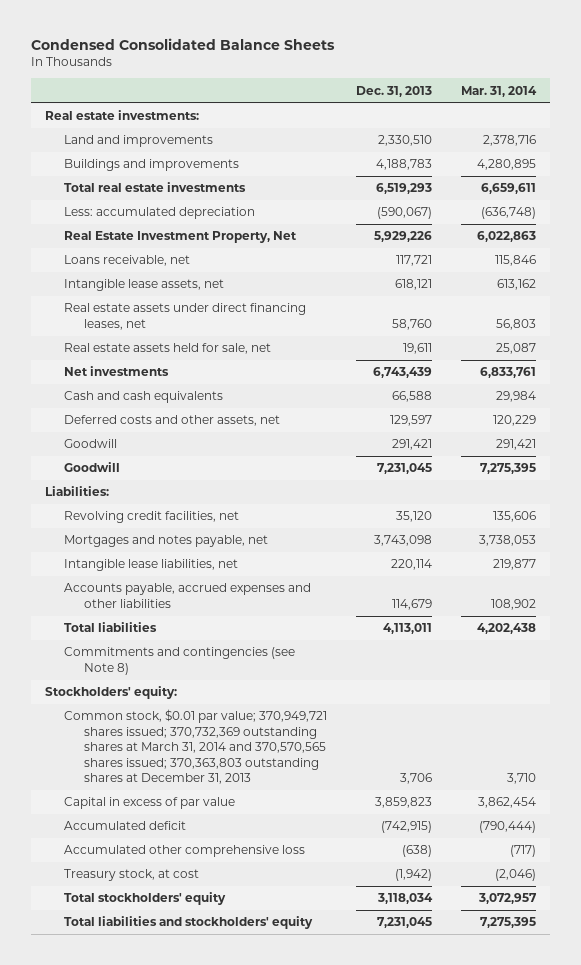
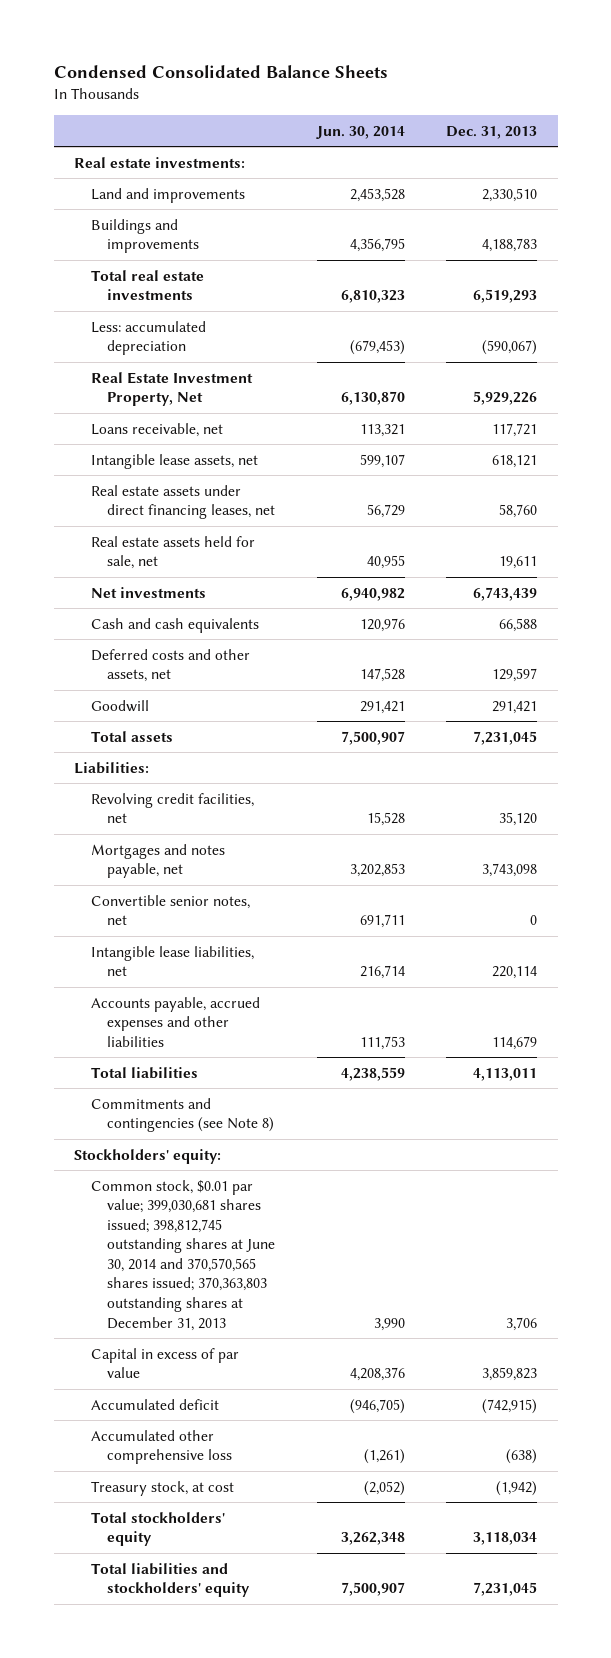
[460,85,537,97] Mar. 31, 2014 -> none
none -> [315,125,405,139] Jun. 30, 2014
[64,462,121,473] Goodwill -> [90,730,173,742] Total assets
none -> [90,894,250,926] Convertible senior notes, net
[64,709,328,784] Common stock, $0.01 par value; 370,949,721 shares issued; 370,732,369 outstanding shares at March 31, 2014 and 370,570,565 shares issued; 370,363,803 outstanding shares at December 31, 2013 -> [90,1179,276,1331] Common stock, $0.01 par value; 399,030,681 shares issued; 398,812,745 outstanding shares at June 30, 2014 and 370,570,565 shares issued; 370,363,803 outstanding shares at December 31, 2013

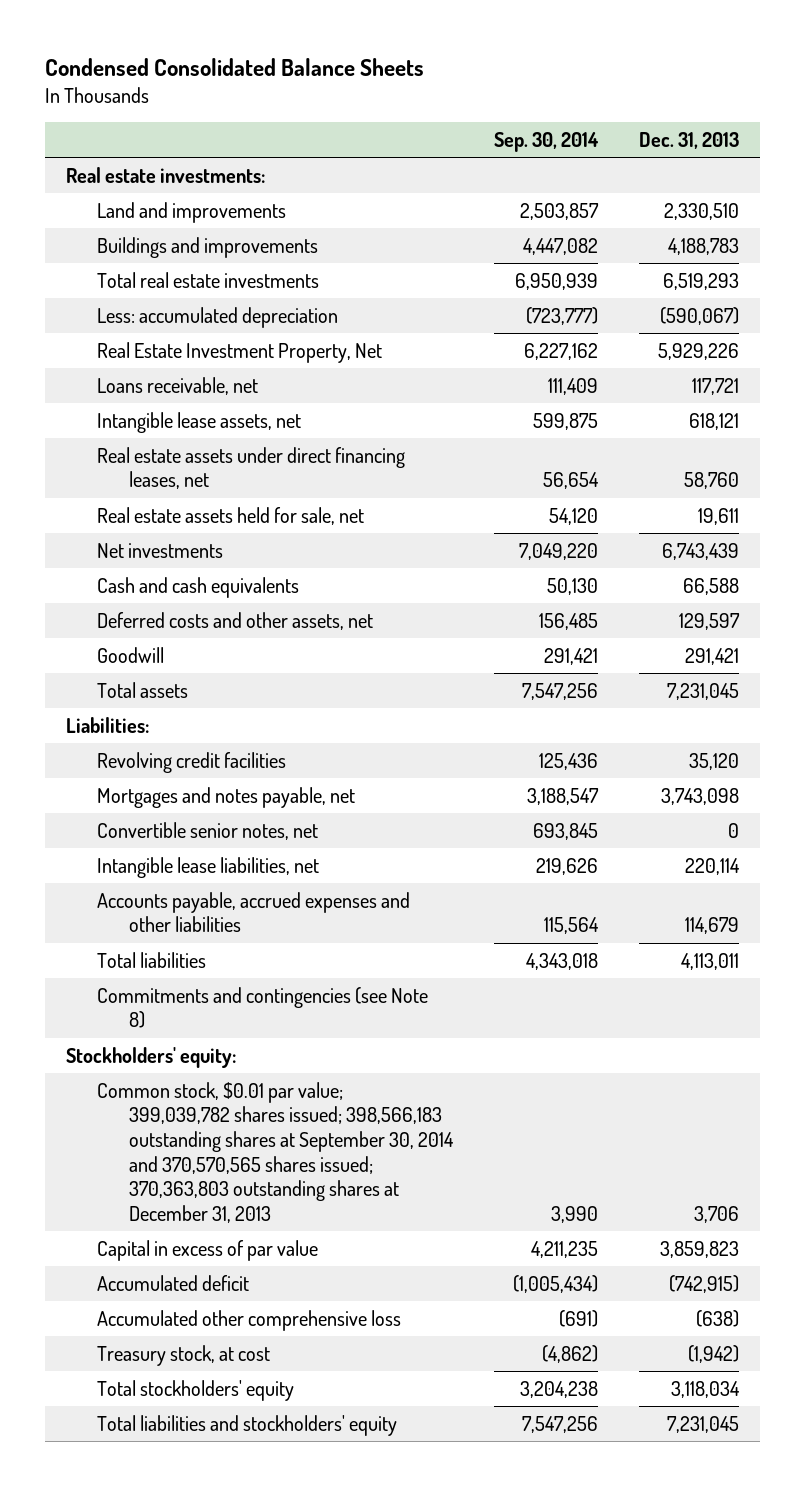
[315,125,405,139] Jun. 30, 2014 -> none
none -> [494,132,600,153] Sep. 30, 2014
[90,792,254,824] Revolving credit facilities, net -> [97,751,287,773] Revolving credit facilities
[90,1179,276,1331] Common stock, $0.01 par value; 399,030,681 shares issued; 398,812,745 outstanding shares at June 30, 2014 and 370,570,565 shares issued; 370,363,803 outstanding shares at December 31, 2013 -> [97,1081,454,1223] Common stock, $0.01 par value; 399,039,782 shares issued; 398,566,183 outstanding shares at September 30, 2014 and 370,570,565 shares issued; 370,363,803 outstanding shares at December 31, 2013

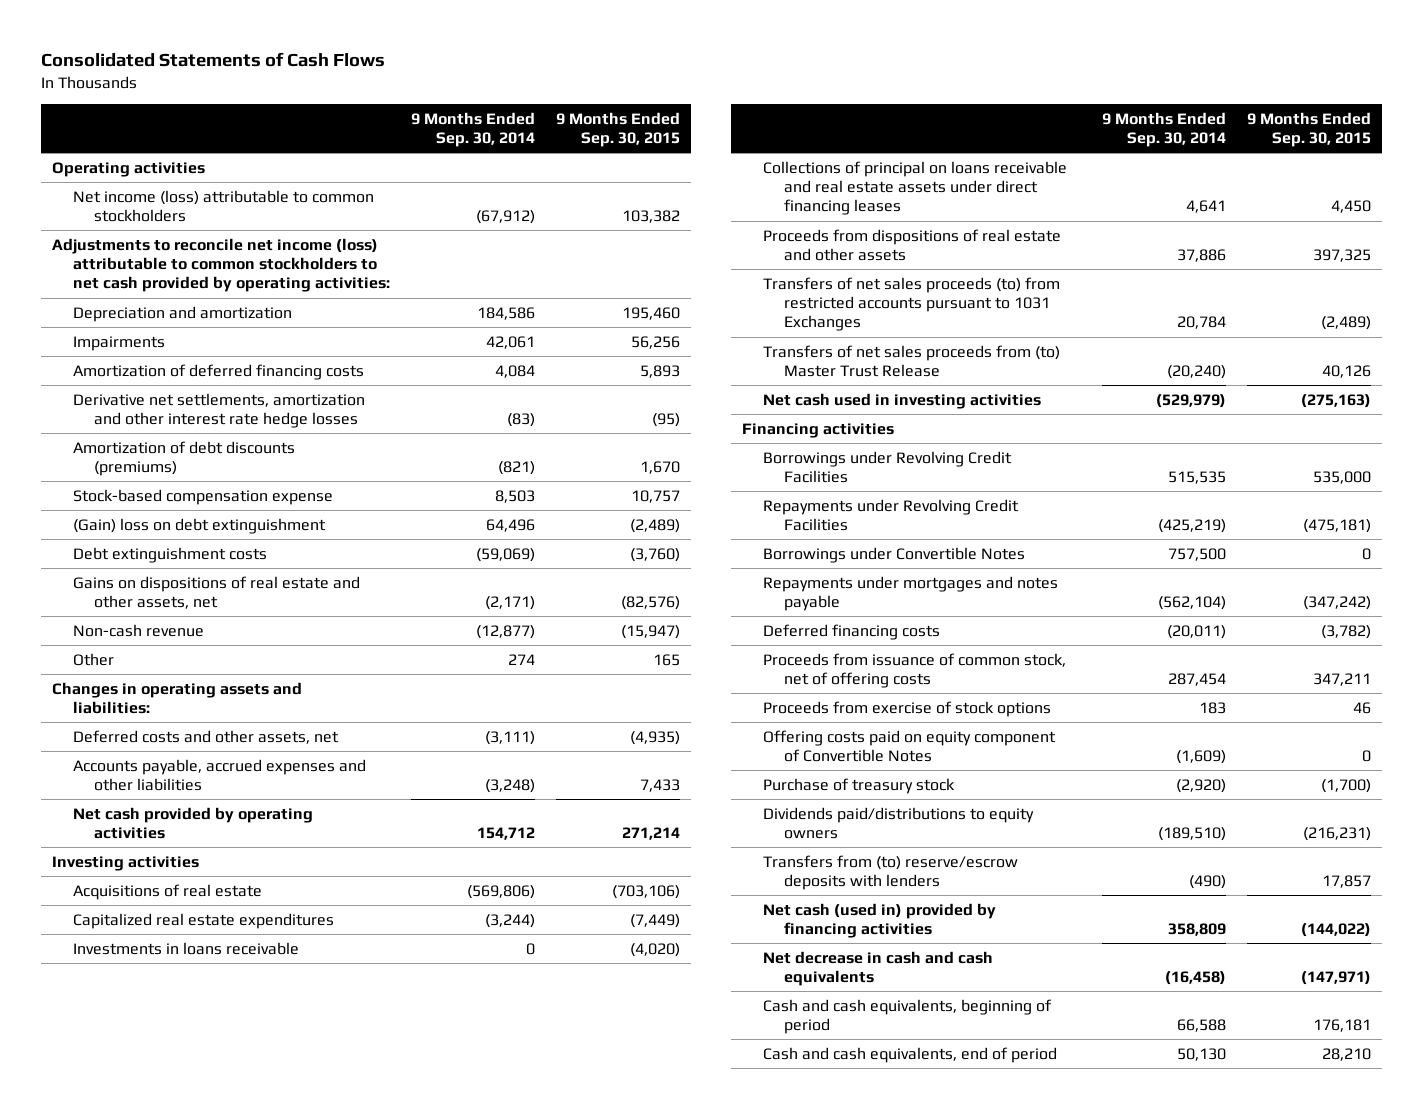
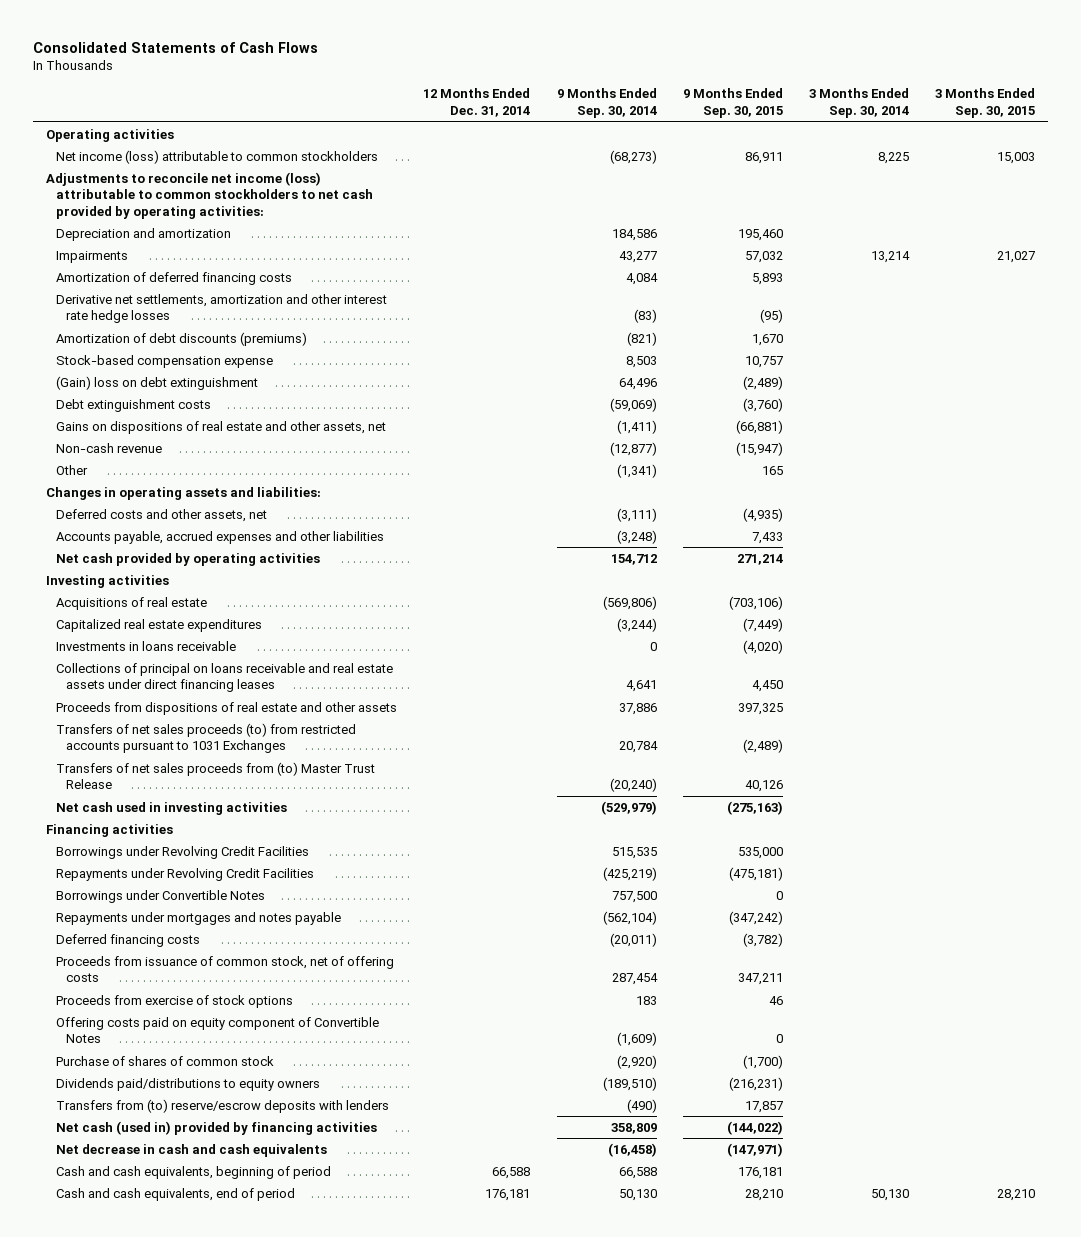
none -> [423,88,531,118] 12 Months Ended Dec. 31, 2014
none -> [808,88,909,119] 3 Months Ended Sep. 30, 2014
none -> [935,88,1036,119] 3 Months Ended Sep. 30, 2015
[476,210,536,225] (67,912) -> [609,149,657,164] (68,273)
[622,210,681,224] 103,382 -> [744,151,783,164] 86,911
[486,335,536,349] 42,061 -> [618,250,657,263] 43,277
[631,335,681,349] 56,256 -> [744,250,783,263] 57,032
[485,596,536,611] (2,171) -> [616,419,657,434] (1,411)
[621,596,681,611] (82,576) -> [735,419,783,434] (66,881)
[508,653,536,665] 274 -> [616,463,657,478] (1,341)
[763,777,956,794] Purchase of treasury stock -> [56,1055,275,1066] Purchase of shares of common stock

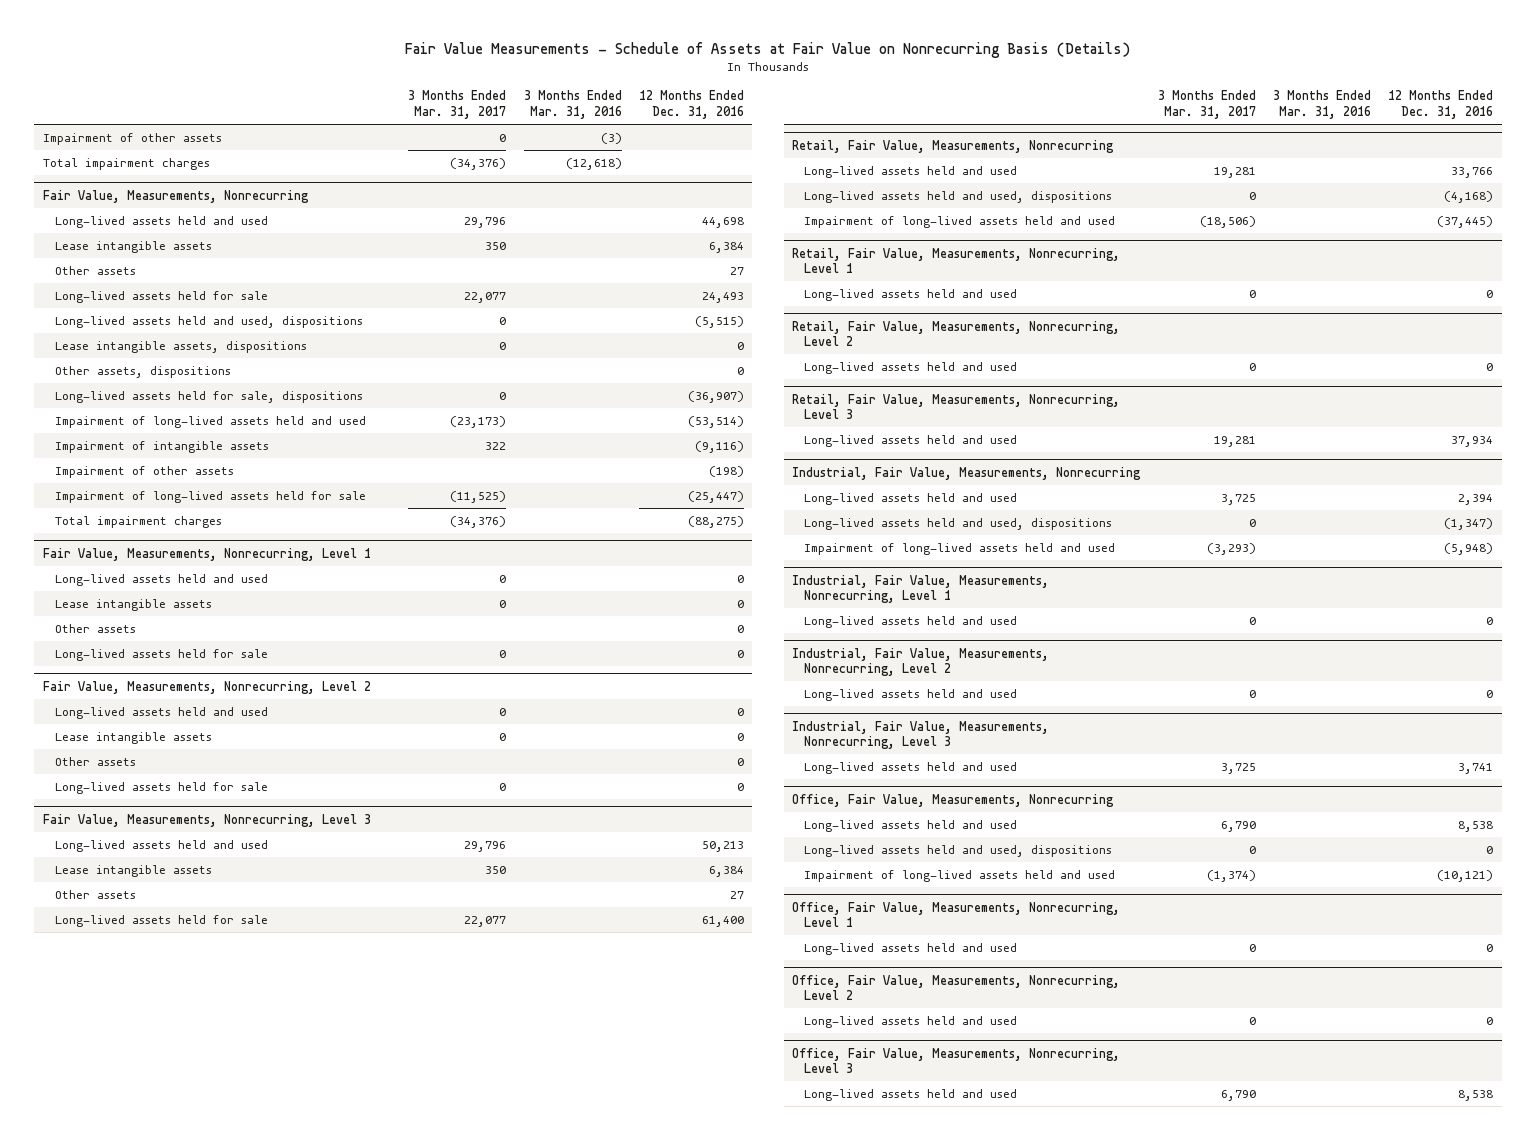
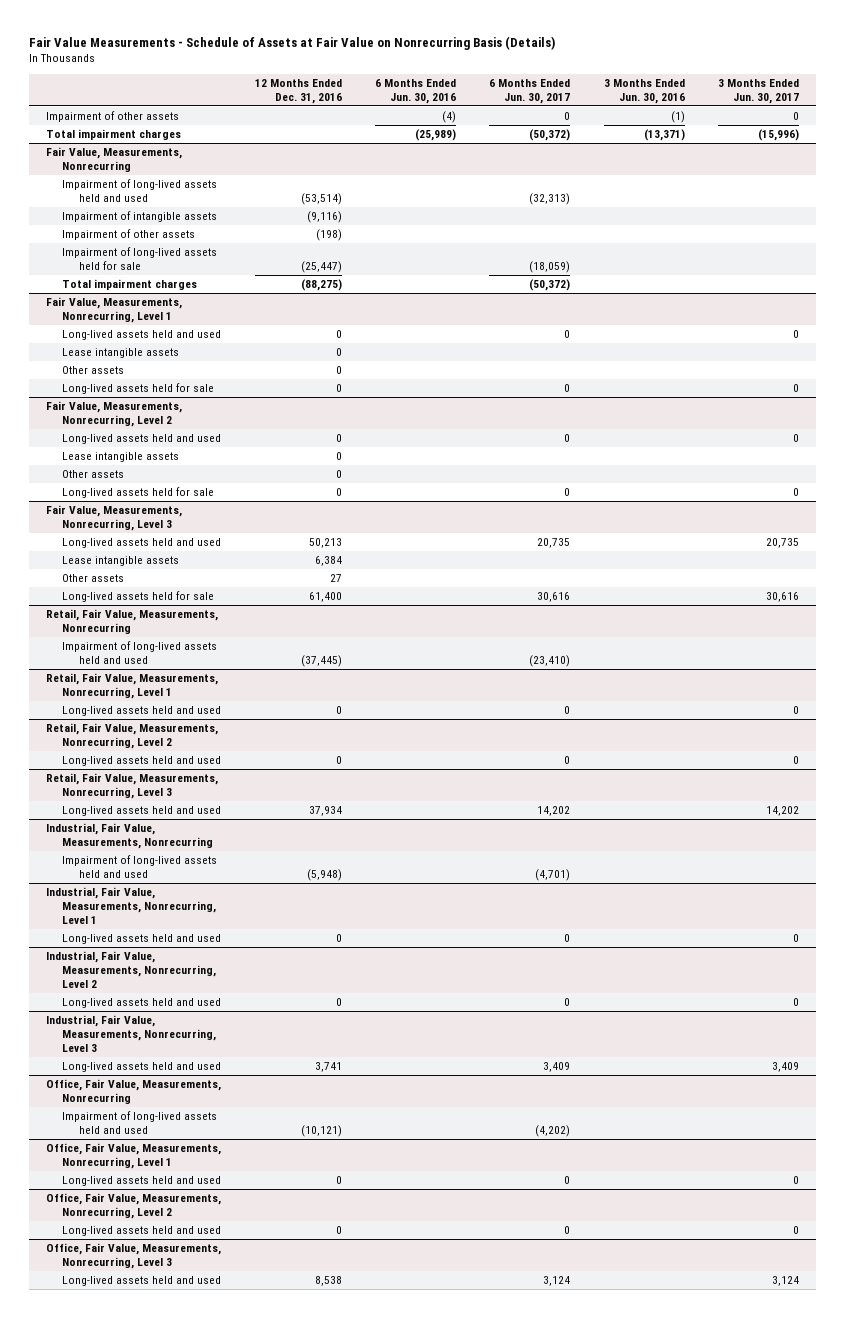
[408,90,507,119] 3 Months Ended Mar. 31, 2017 -> none
[523,90,622,119] 3 Months Ended Mar. 31, 2016 -> none
none -> [375,78,457,104] 6 Months Ended Jun. 30, 2016
none -> [489,78,571,104] 6 Months Ended Jun. 30, 2017
none -> [603,78,685,104] 3 Months Ended Jun. 30, 2016
none -> [718,78,800,104] 3 Months Ended Jun. 30, 2017
[55,215,269,228] Long-lived assets held and used -> none
[55,240,213,253] Lease intangible assets -> none
[55,265,137,275] Other assets -> none
[55,290,269,303] Long-lived assets held for sale -> none
[55,315,364,328] Long-lived assets held and used, dispositions -> none
[55,340,308,353] Lease intangible assets, dispositions -> none
[55,365,232,378] Other assets, dispositions -> none
[55,390,364,403] Long-lived assets held for sale, dispositions -> none
[804,165,1018,178] Long-lived assets held and used -> none
[804,190,1113,203] Long-lived assets held and used, dispositions -> none
[804,492,1018,505] Long-lived assets held and used -> none
[804,517,1113,530] Long-lived assets held and used, dispositions -> none
[804,819,1018,832] Long-lived assets held and used -> none
[804,844,1113,857] Long-lived assets held and used, dispositions -> none

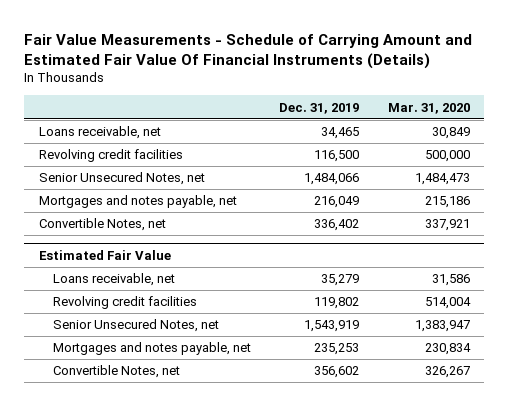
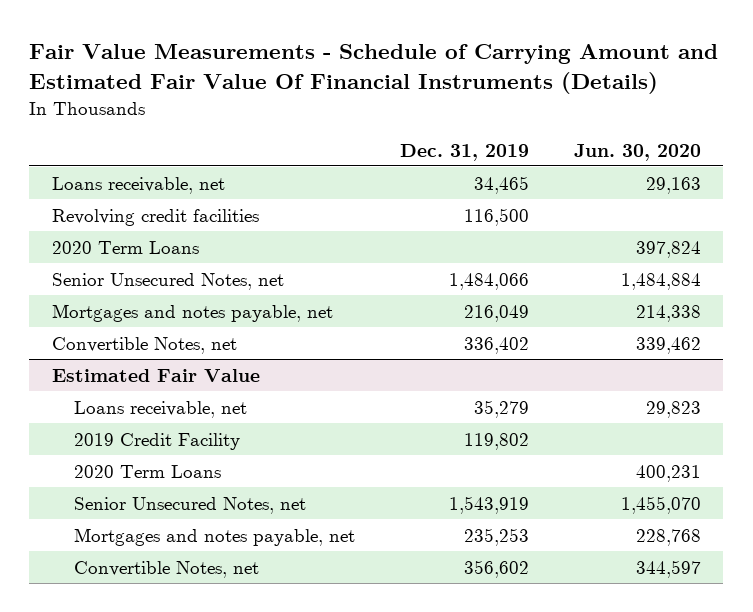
[387,102,470,114] Mar. 31, 2020 -> none
none -> [573,143,701,161] Jun. 30, 2020
none -> [51,240,199,254] 2020 Term Loans
[52,296,197,310] Revolving credit facilities -> [74,432,241,450] 2019 Credit Facility
none -> [74,464,222,478] 2020 Term Loans

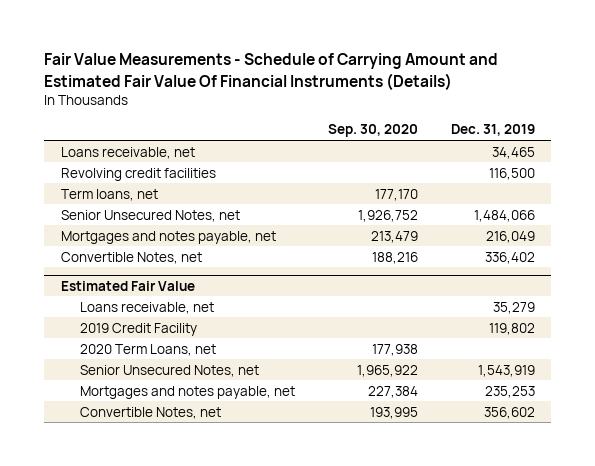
[573,143,701,161] Jun. 30, 2020 -> none
none -> [327,124,418,138] Sep. 30, 2020
[51,240,199,254] 2020 Term Loans -> [60,188,158,201] Term loans, net
[74,464,222,478] 2020 Term Loans -> [80,343,217,356] 2020 Term Loans, net

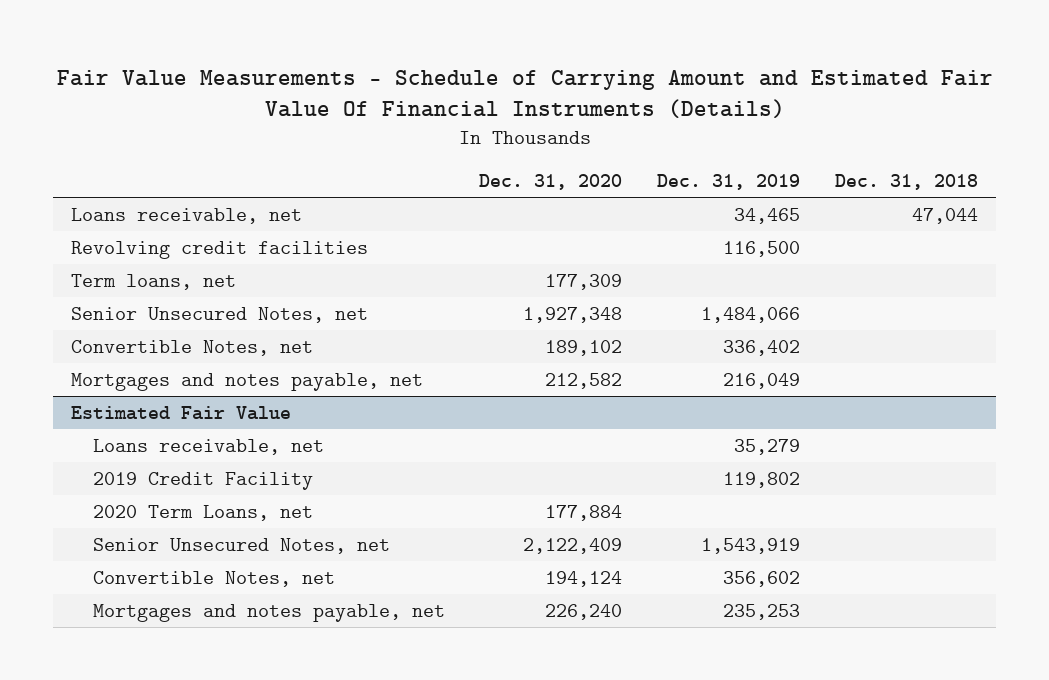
[327,124,418,138] Sep. 30, 2020 -> none
none -> [479,173,623,190] Dec. 31, 2020
none -> [835,173,979,190] Dec. 31, 2018
[60,230,276,244] Mortgages and notes payable, net -> [70,372,423,391] Mortgages and notes payable, net
[80,385,296,399] Mortgages and notes payable, net -> [92,603,445,622] Mortgages and notes payable, net

